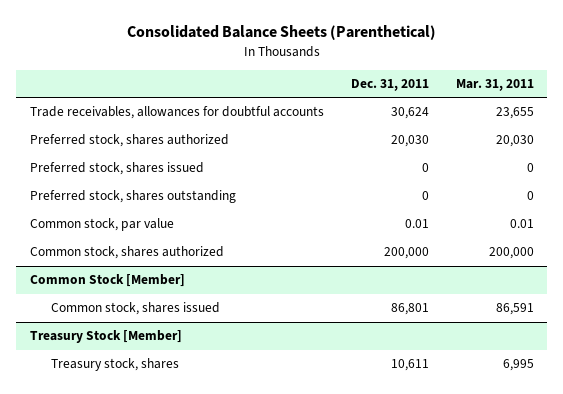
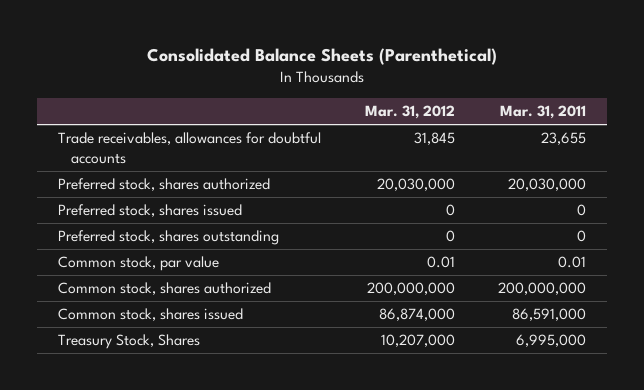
[350,79,429,92] Dec. 31, 2011 -> none
none -> [364,105,455,120] Mar. 31, 2012
[495,135,534,148] 20,030 -> [507,178,586,192] 20,030,000
[29,274,185,288] Common Stock [Member] -> none
[29,330,182,344] Treasury Stock [Member] -> none
[488,247,534,260] 200,000 -> [497,282,586,296] 200,000,000
[495,303,534,316] 86,591 -> [511,308,586,322] 86,591,000
[51,358,180,372] Treasury stock, shares -> [58,334,201,350] Treasury Stock, Shares
[502,359,534,372] 6,995 -> [515,334,586,348] 6,995,000

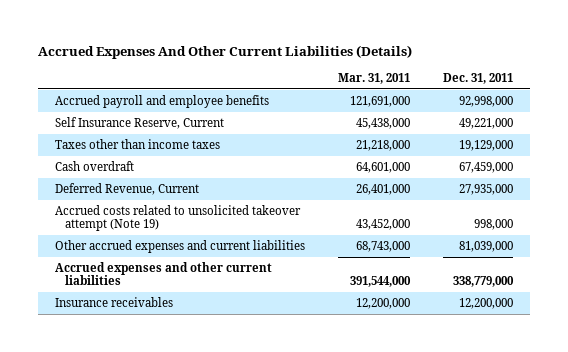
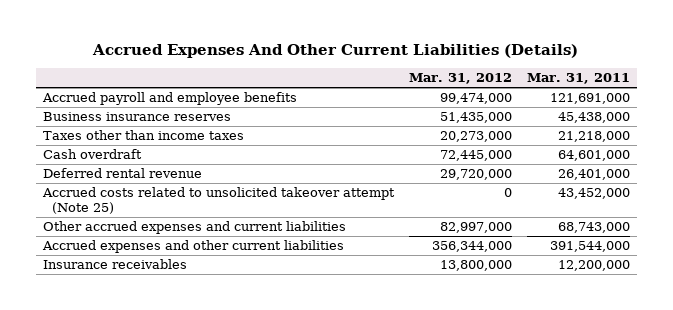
[443,73,514,85] Dec. 31, 2011 -> none
none -> [408,73,512,85] Mar. 31, 2012
[54,117,224,130] Self Insurance Reserve, Current -> [43,112,232,122] Business insurance reserves
[54,183,199,196] Deferred Revenue, Current -> [43,168,203,179] Deferred rental revenue
[54,205,301,232] Accrued costs related to unsolicited takeover attempt (Note 19) -> [42,187,396,214] Accrued costs related to unsolicited takeover attempt (Note 25)

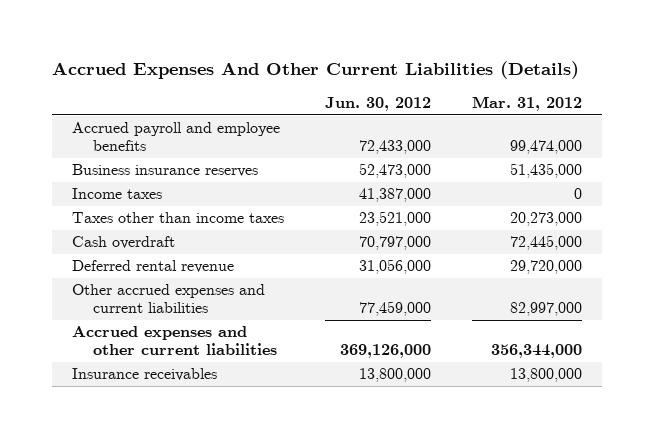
[526,73,630,85] Mar. 31, 2011 -> none
none -> [324,97,431,112] Jun. 30, 2012
none -> [71,188,162,200] Income taxes
[42,187,396,214] Accrued costs related to unsolicited takeover attempt (Note 25) -> none

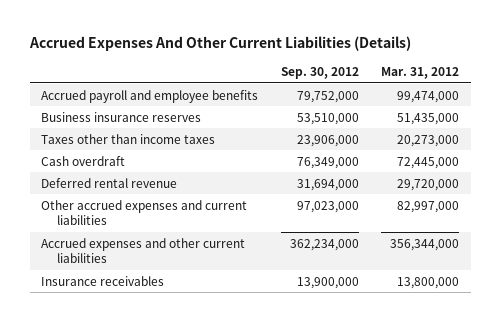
[324,97,431,112] Jun. 30, 2012 -> none
none -> [280,67,359,80] Sep. 30, 2012
[71,188,162,200] Income taxes -> none

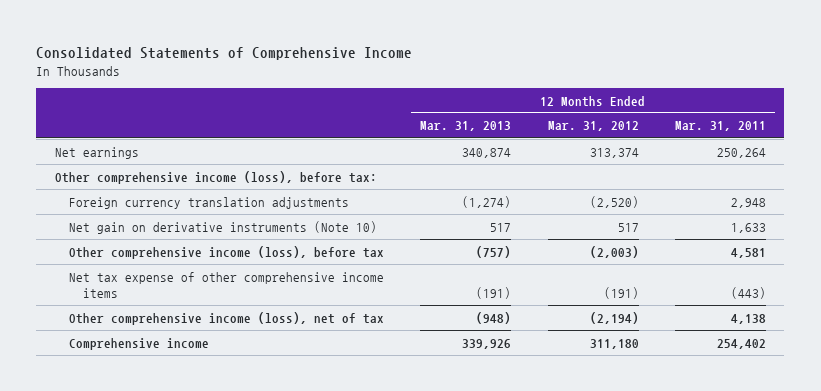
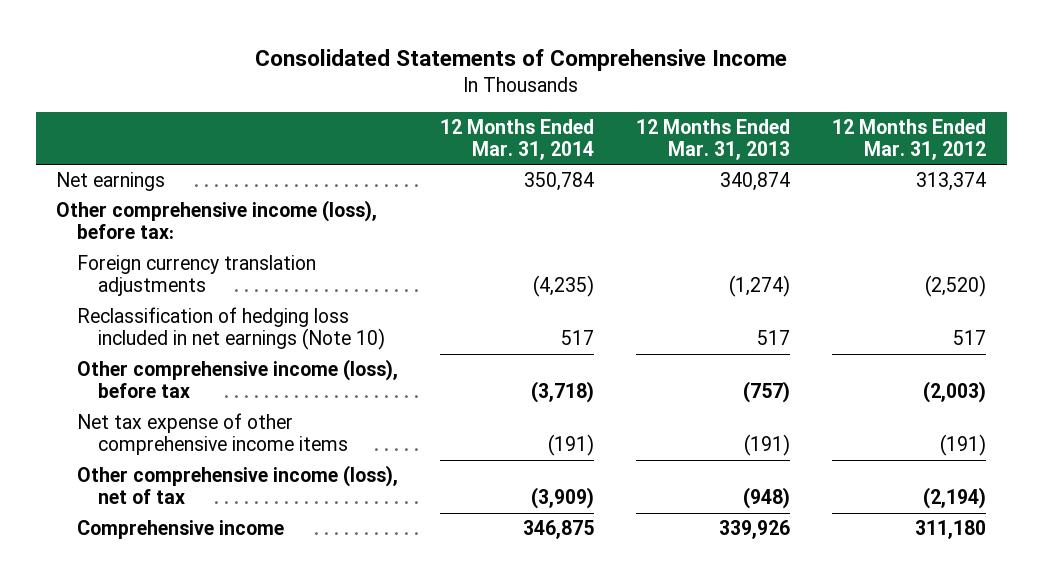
[675,121,767,132] Mar. 31, 2011 -> none
none -> [440,118,595,161] 12 Months Ended Mar. 31, 2014
[68,220,377,234] Net gain on derivative instruments (Note 10) -> [77,306,386,351] Reclassification of hedging loss included in net earnings (Note 10)

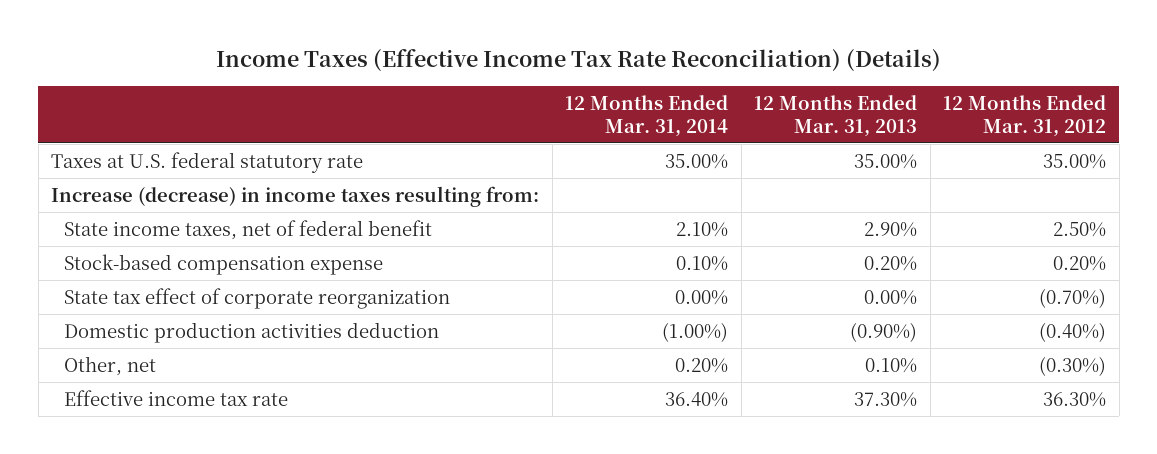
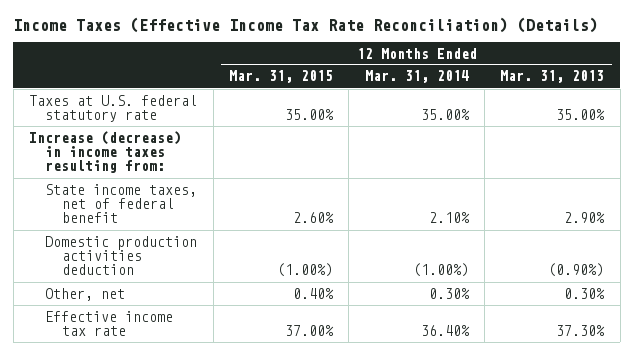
[943,94,1107,137] 12 Months Ended Mar. 31, 2012 -> none
none -> [228,70,333,84] Mar. 31, 2015
[64,253,384,275] Stock-based compensation expense -> none
[64,287,451,309] State tax effect of corporate reorganization -> none
[675,357,729,373] 0.20% -> [428,287,470,299] 0.30%
[865,357,918,373] 0.10% -> [564,287,606,299] 0.30%

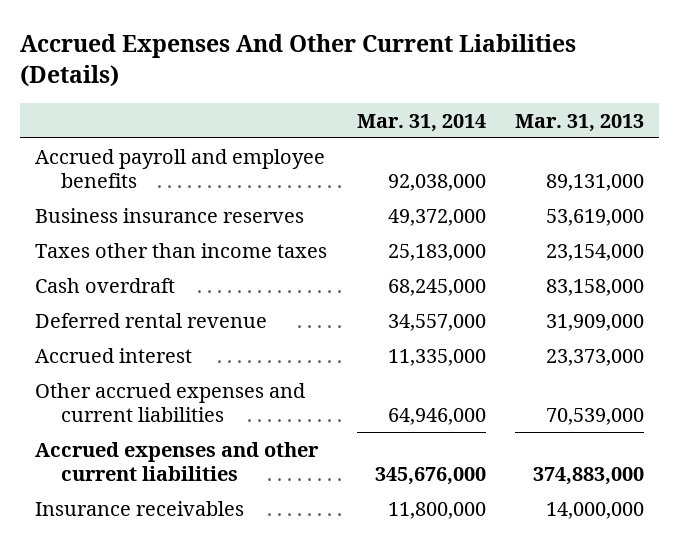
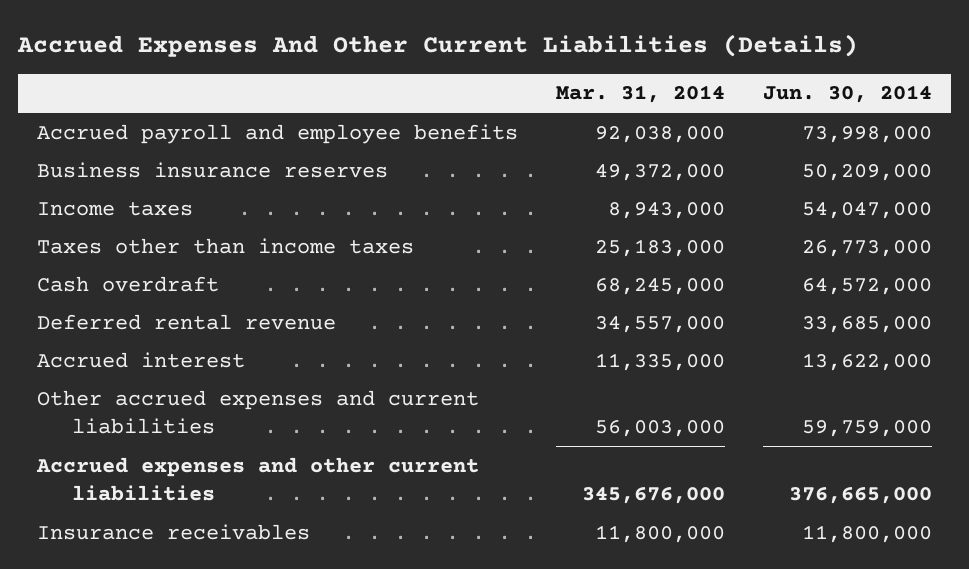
[515,113,645,132] Mar. 31, 2013 -> none
none -> [763,85,933,104] Jun. 30, 2014
none -> [36,201,193,216] Income taxes
[387,407,486,425] 64,946,000 -> [594,419,725,437] 56,003,000

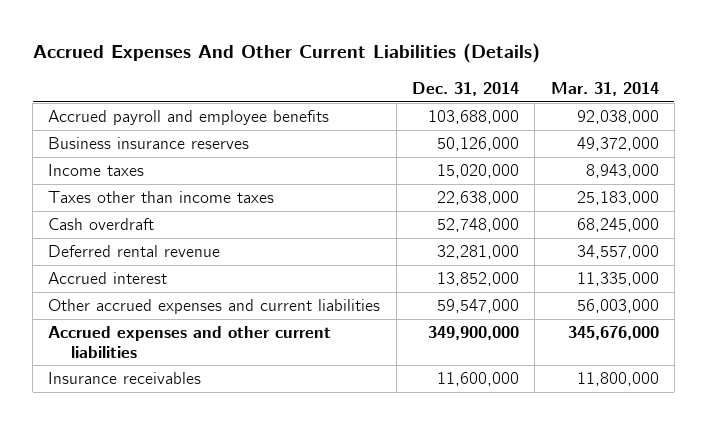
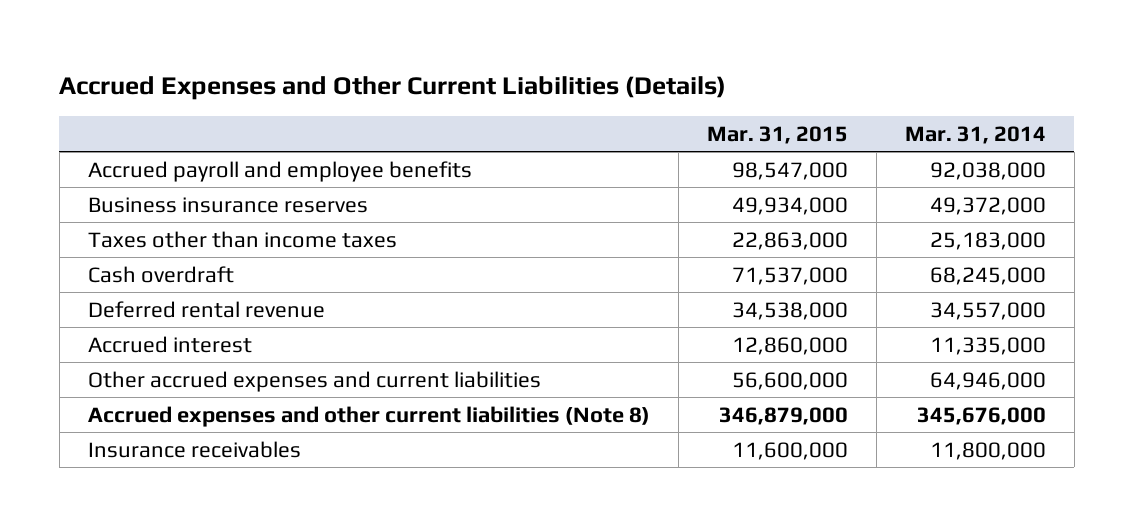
[32,43,540,64] Accrued Expenses And Other Current Liabilities (Details) -> [59,75,727,100] Accrued Expenses and Other Current Liabilities (Details)
[411,82,519,97] Dec. 31, 2014 -> none
none -> [706,125,848,144] Mar. 31, 2015
[48,164,145,177] Income taxes -> none
[576,299,659,314] 56,003,000 -> [929,371,1046,390] 64,946,000
[48,326,332,358] Accrued expenses and other current liabilities -> [87,405,650,427] Accrued expenses and other current liabilities (Note 8)

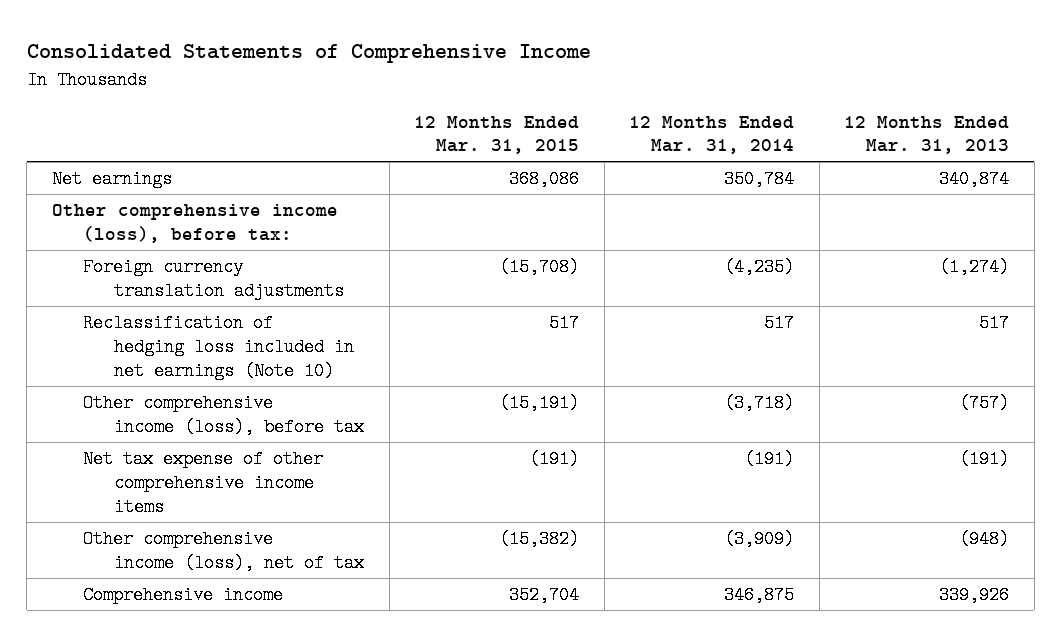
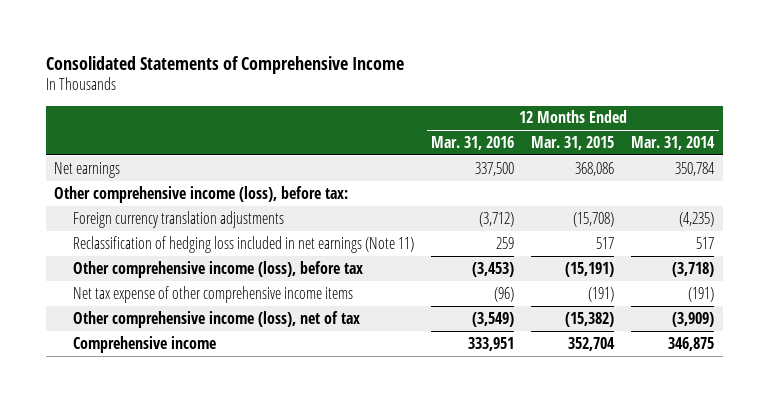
[844,115,1010,155] 12 Months Ended Mar. 31, 2013 -> none
none -> [430,136,514,151] Mar. 31, 2016
[82,314,355,380] Reclassification of hedging loss included in net earnings (Note 10) -> [72,235,414,253] Reclassification of hedging loss included in net earnings (Note 11)

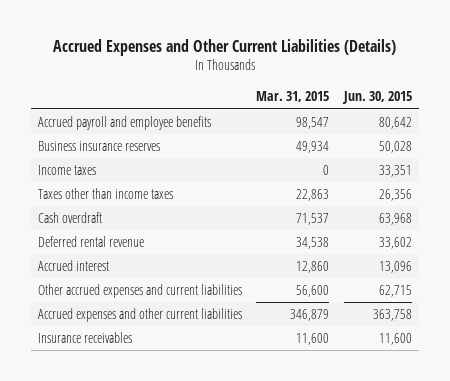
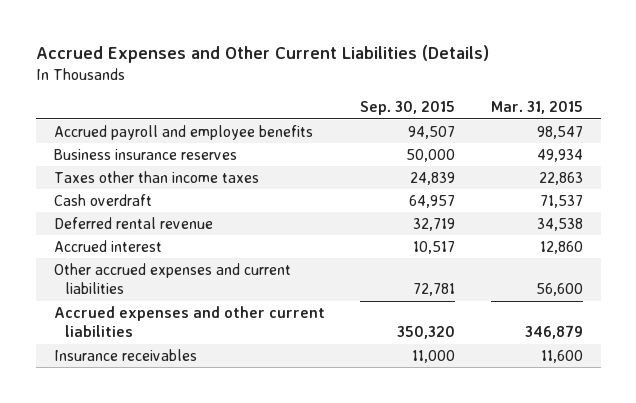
[341,91,412,105] Jun. 30, 2015 -> none
none -> [360,101,456,116] Sep. 30, 2015
[38,165,97,176] Income taxes -> none

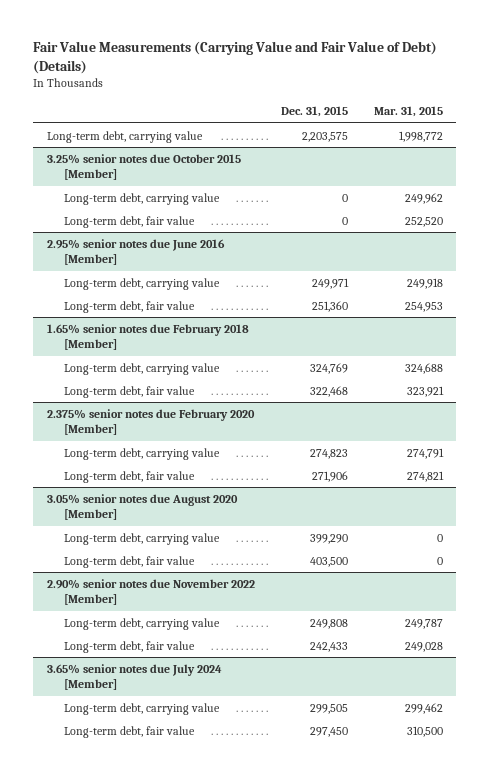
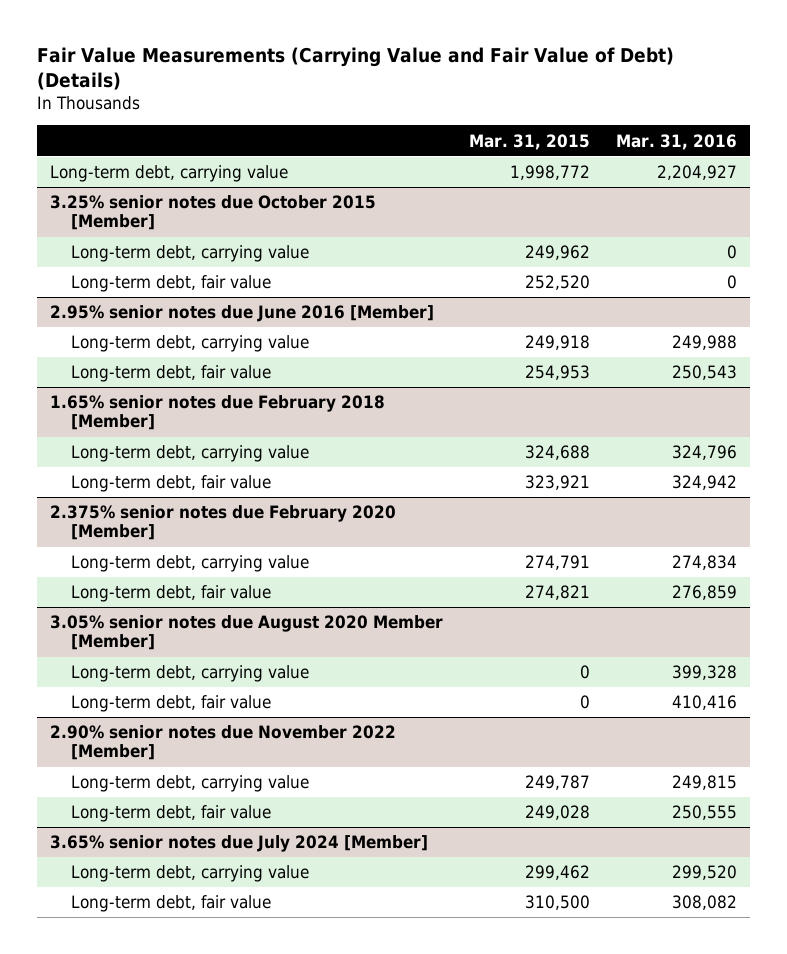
[280,105,348,117] Dec. 31, 2015 -> none
none -> [616,133,738,150] Mar. 31, 2016
[46,493,238,521] 3.05% senior notes due August 2020 [Member] -> [49,615,443,651] 3.05% senior notes due August 2020 Member [Member]

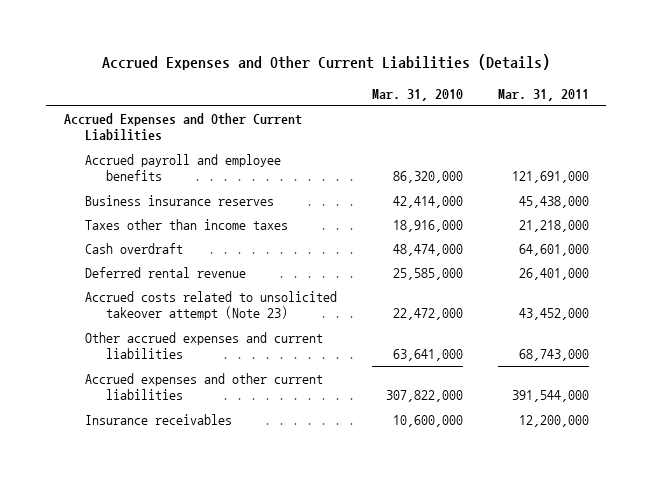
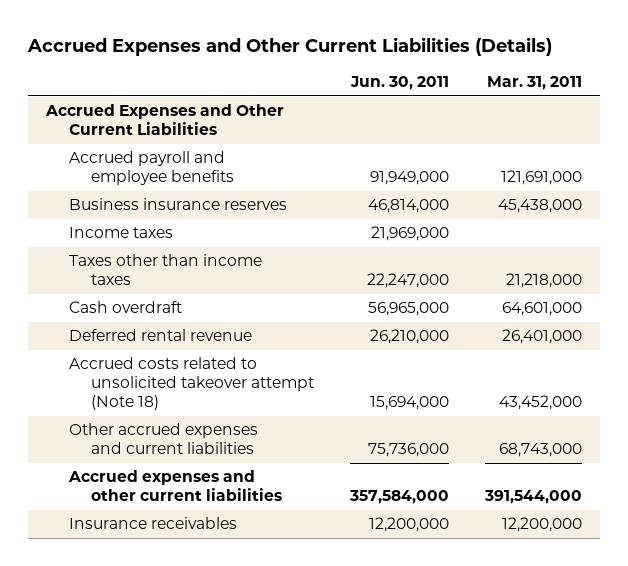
[372,88,464,101] Mar. 31, 2010 -> none
none -> [350,76,450,91] Jun. 30, 2011
none -> [68,227,173,239] Income taxes
[85,290,338,320] Accrued costs related to unsolicited takeover attempt (Note 23) -> [68,357,315,411] Accrued costs related to unsolicited takeover attempt (Note 18)

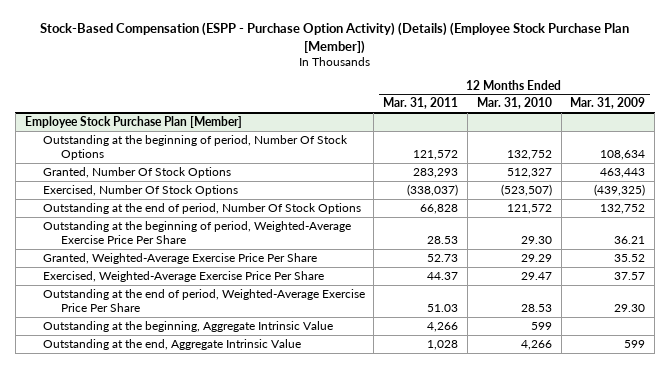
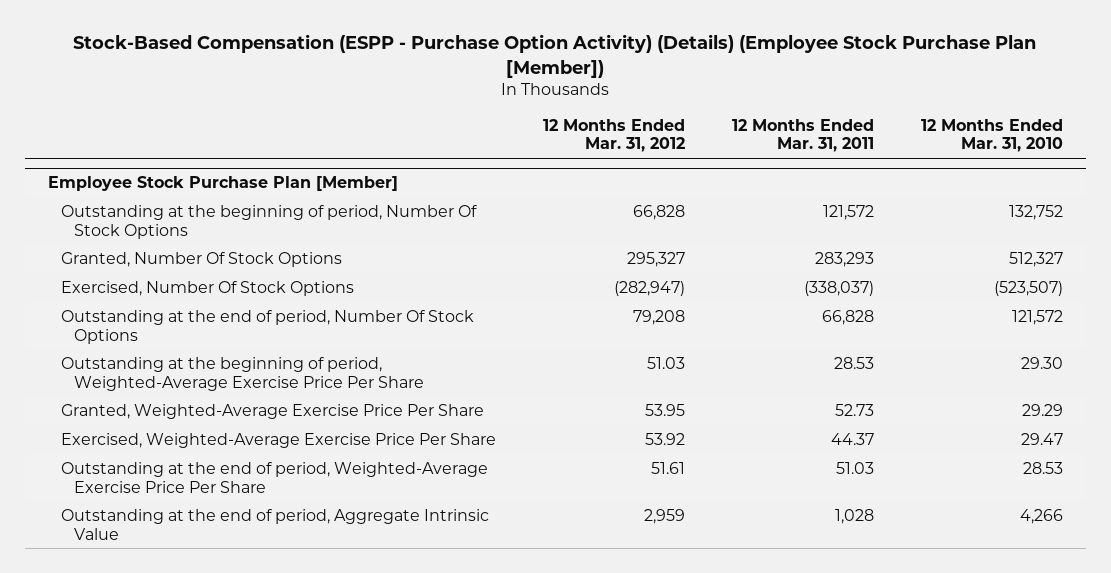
[570,97,646,110] Mar. 31, 2009 -> none
none -> [542,118,685,153] 12 Months Ended Mar. 31, 2012
[42,338,301,350] Outstanding at the end, Aggregate Intrinsic Value -> none
[42,320,333,332] Outstanding at the beginning, Aggregate Intrinsic Value -> [61,508,490,540] Outstanding at the end of period, Aggregate Intrinsic Value
[427,321,459,332] 4,266 -> [834,508,874,524] 1,028
[530,321,552,330] 599 -> [1019,508,1063,524] 4,266

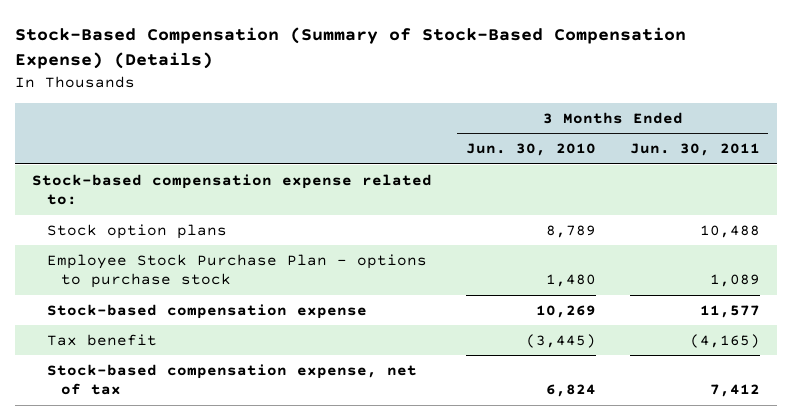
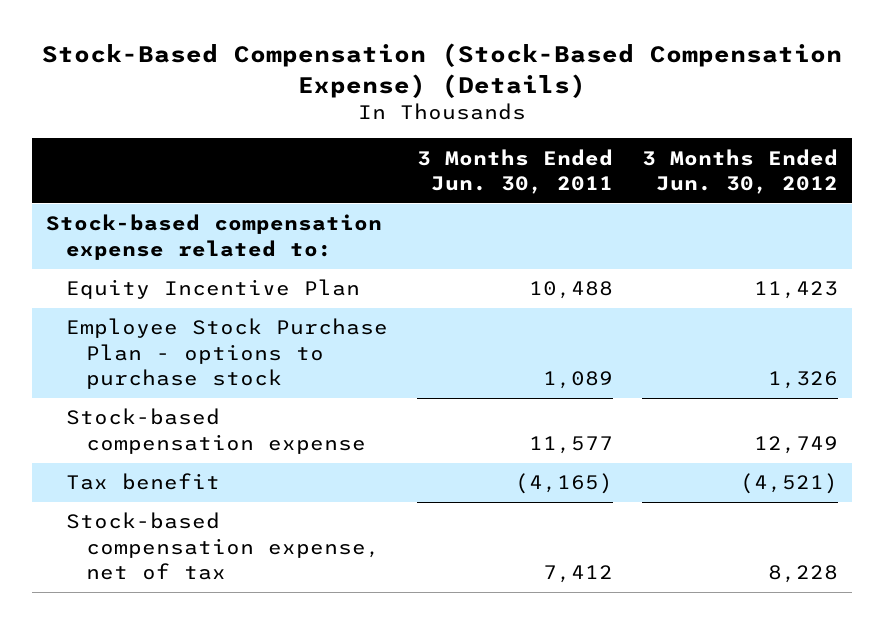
[15,27,687,69] Stock-Based Compensation (Summary of Stock-Based Compensation Expense) (Details) -> [42,43,843,98] Stock-Based Compensation (Stock-Based Compensation Expense) (Details)
[465,143,596,157] Jun. 30, 2010 -> none
none -> [641,148,838,195] 3 Months Ended Jun. 30, 2012
[46,223,227,239] Stock option plans -> [66,279,361,300] Equity Incentive Plan

